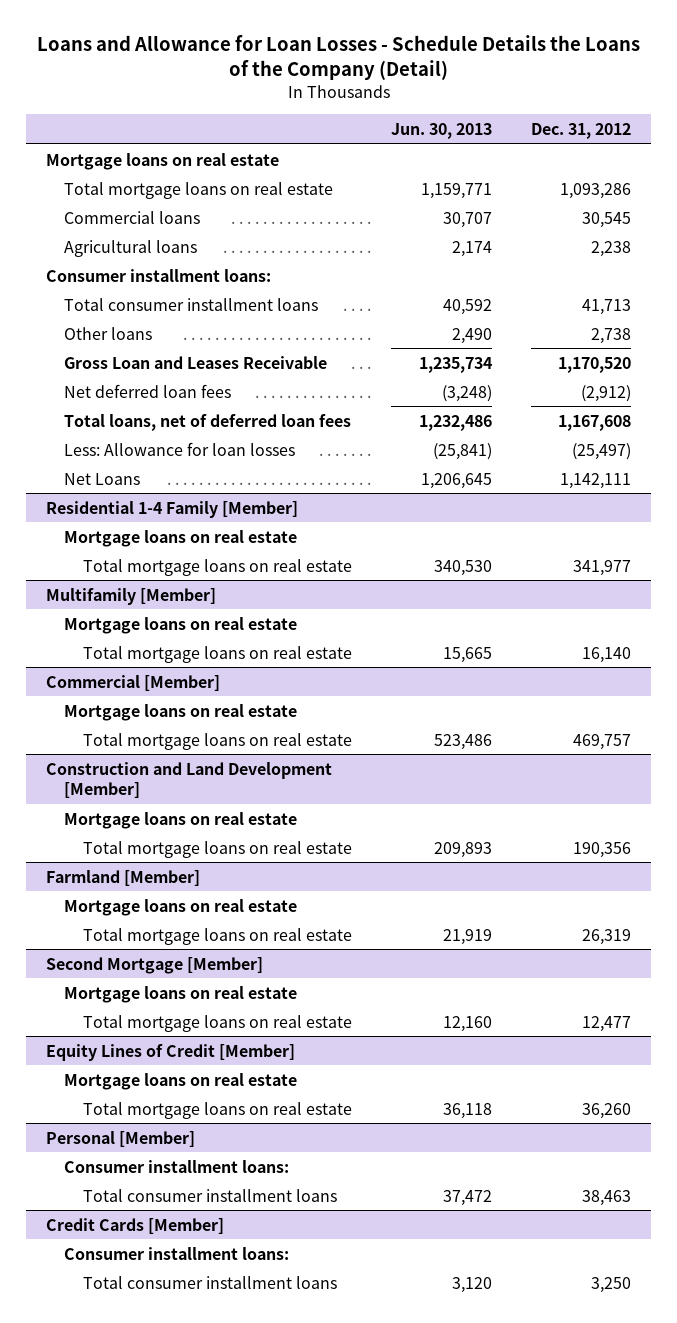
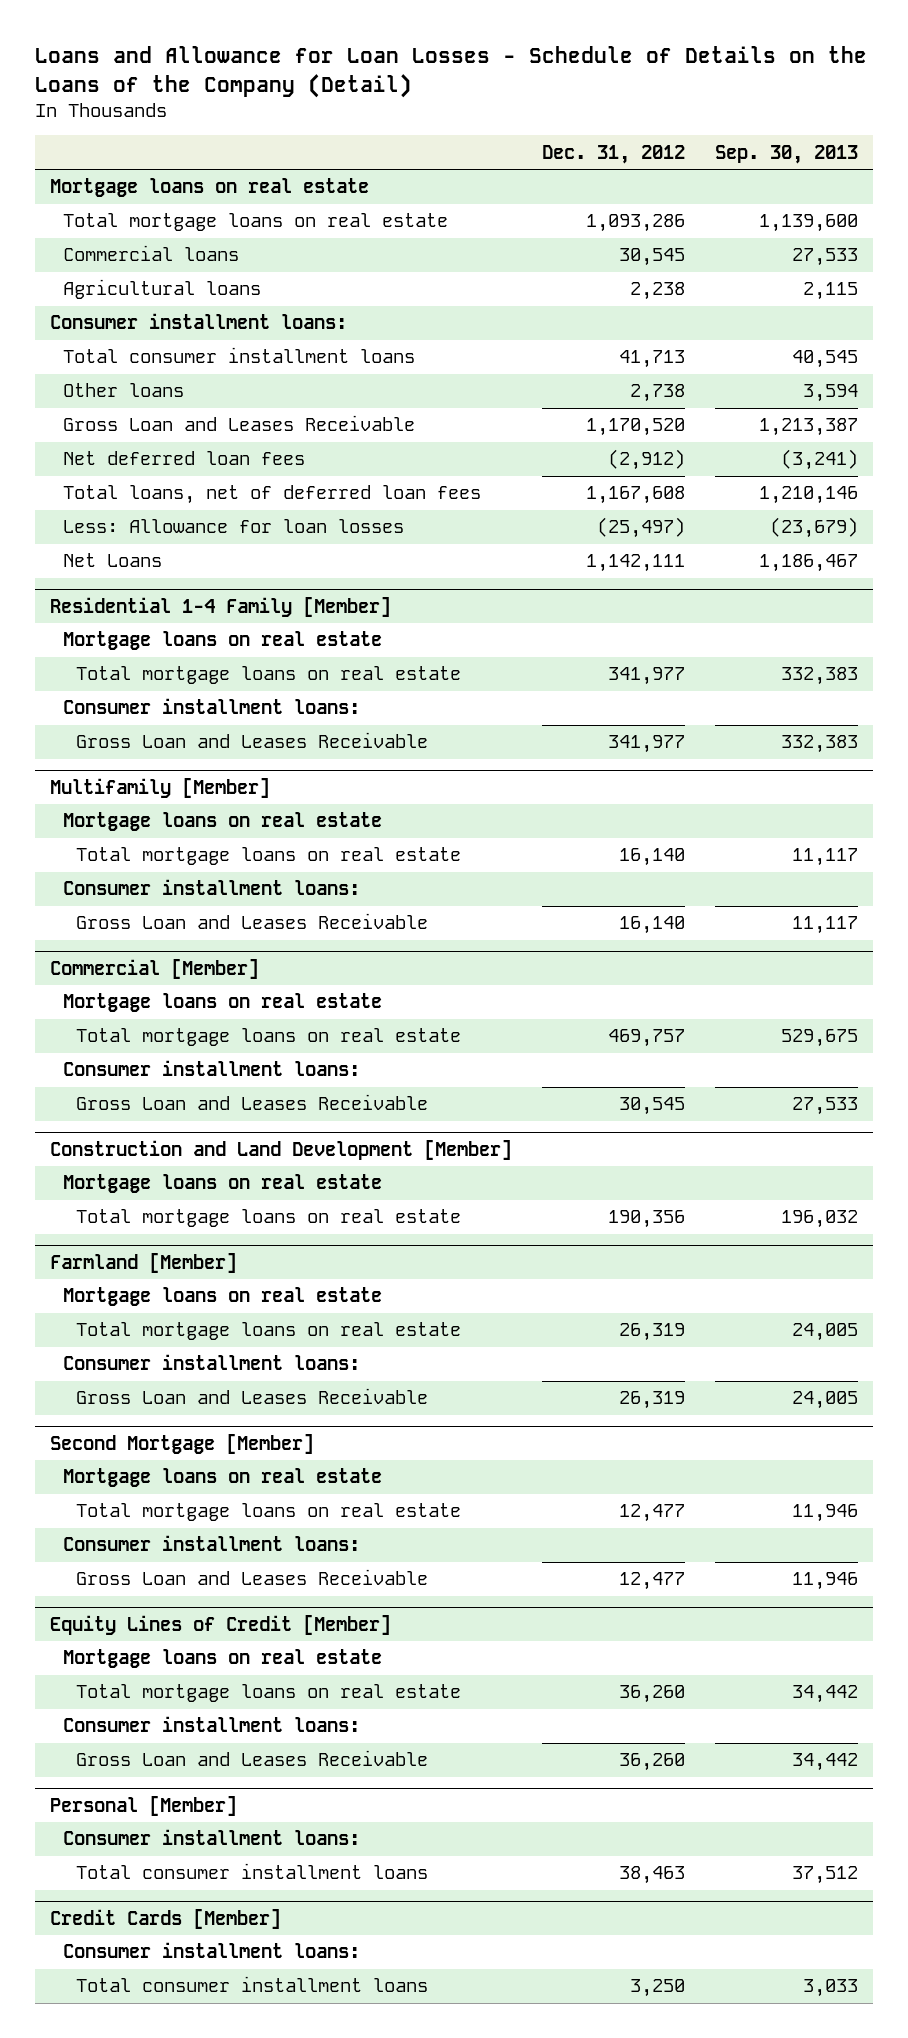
[36,35,640,81] Loans and Allowance for Loan Losses - Schedule Details the Loans of the Company (Detail) -> [34,46,867,98] Loans and Allowance for Loan Losses - Schedule of Details on the Loans of the Company (Detail)
[390,123,492,140] Jun. 30, 2013 -> none
none -> [714,144,858,164] Sep. 30, 2013
none -> [62,698,360,715] Consumer installment loans:
none -> [75,732,428,749] Gross Loan and Leases Receivable
none -> [62,879,360,896] Consumer installment loans:
none -> [75,913,428,930] Gross Loan and Leases Receivable
none -> [62,1060,360,1077] Consumer installment loans:
none -> [75,1094,428,1111] Gross Loan and Leases Receivable
none -> [62,1354,360,1371] Consumer installment loans:
none -> [75,1388,428,1405] Gross Loan and Leases Receivable
none -> [62,1535,360,1552] Consumer installment loans:
none -> [75,1569,428,1586] Gross Loan and Leases Receivable
none -> [62,1716,360,1733] Consumer installment loans:
none -> [75,1750,428,1767] Gross Loan and Leases Receivable

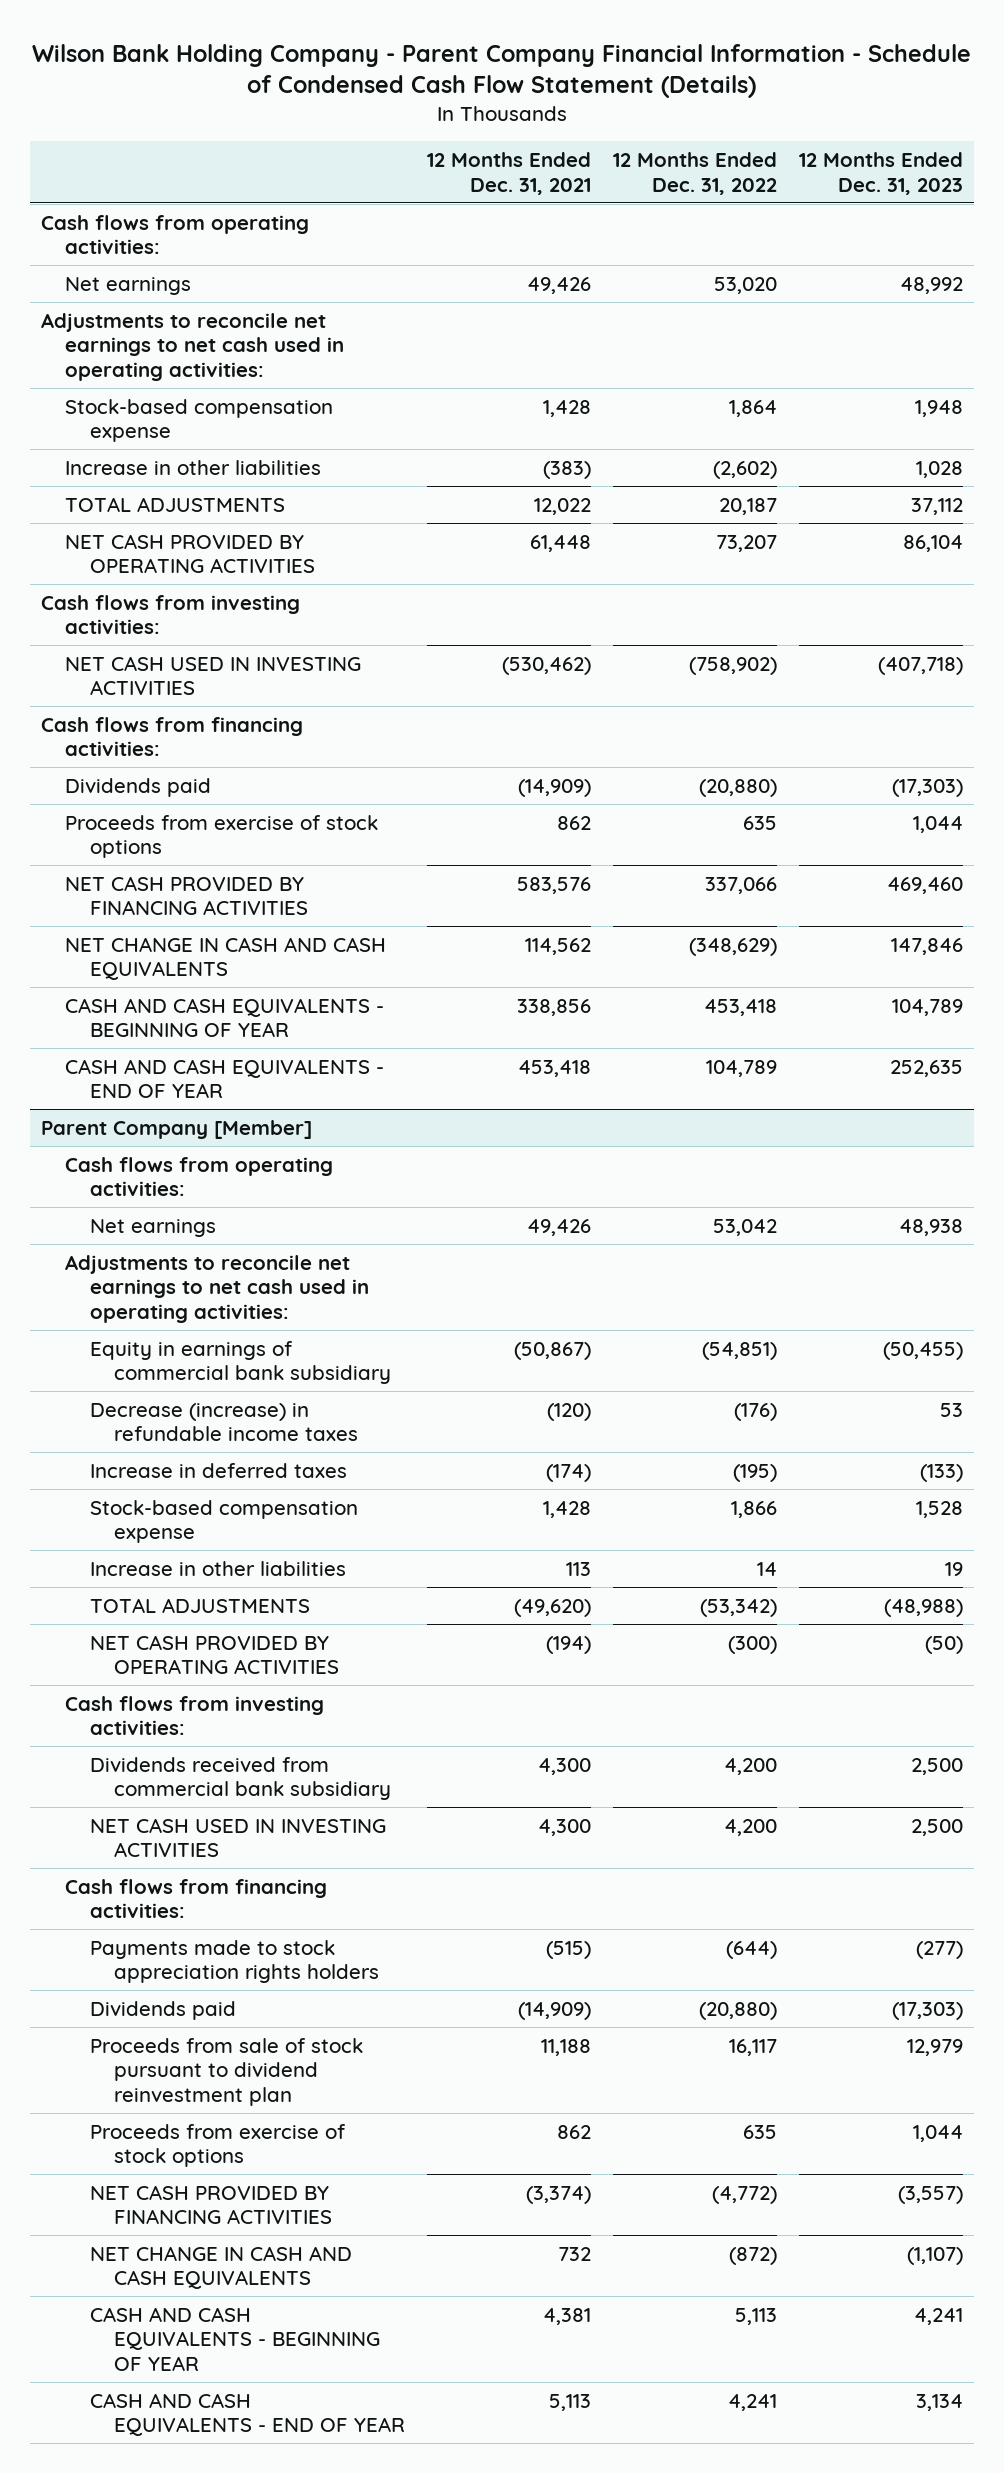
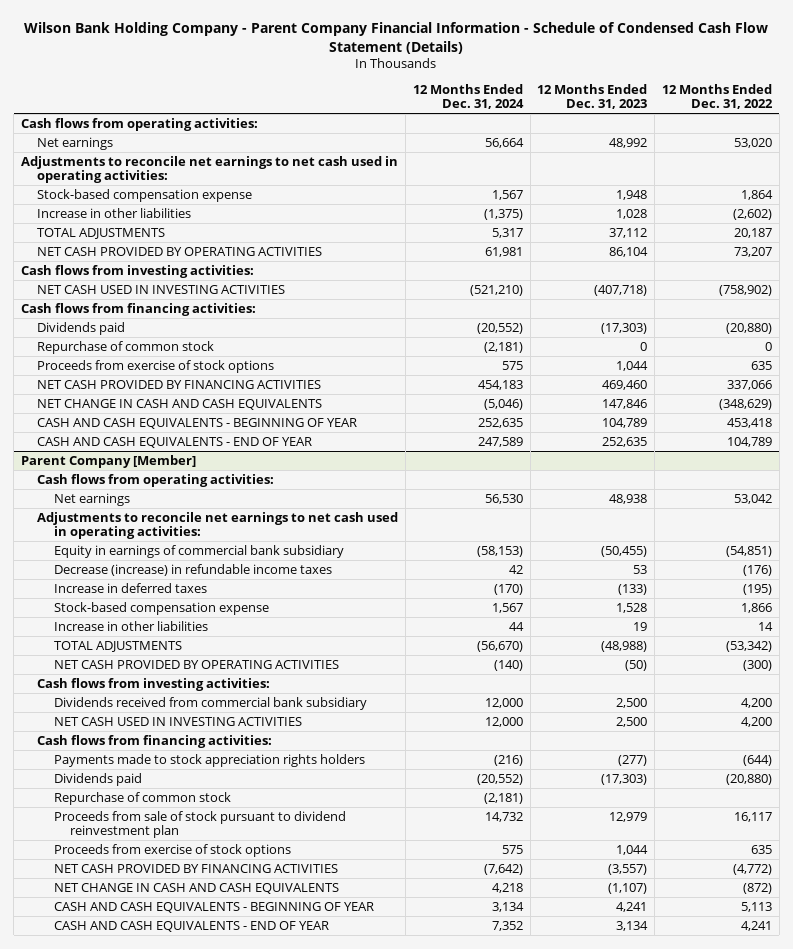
[427,151,592,195] 12 Months Ended Dec. 31, 2021 -> none
none -> [412,84,524,110] 12 Months Ended Dec. 31, 2024
none -> [37,340,215,354] Repurchase of common stock
none -> [53,791,231,805] Repurchase of common stock

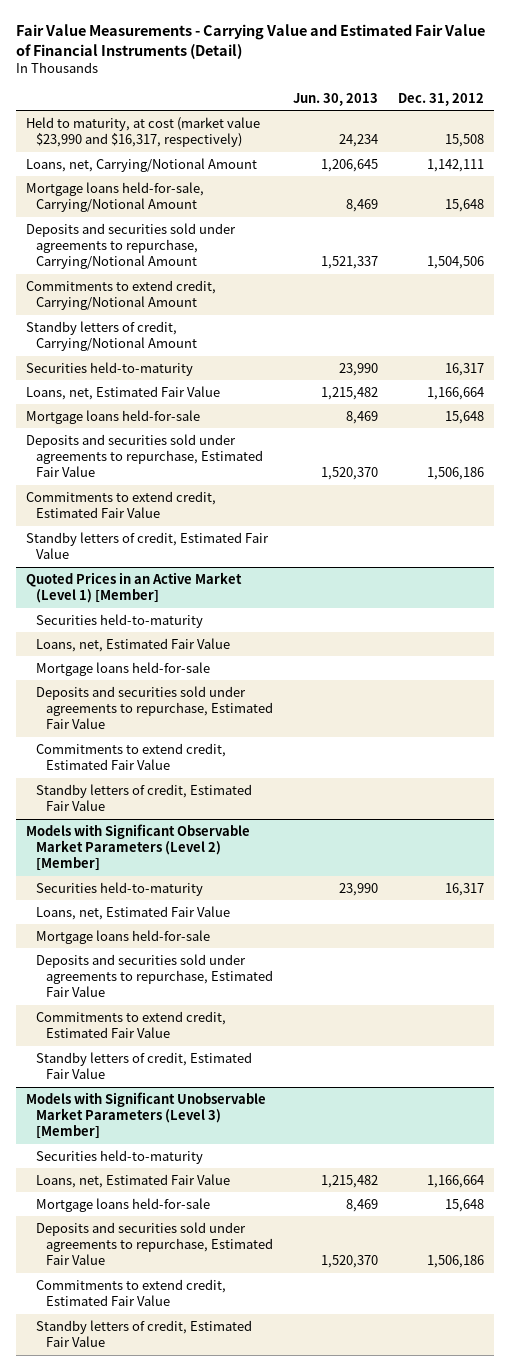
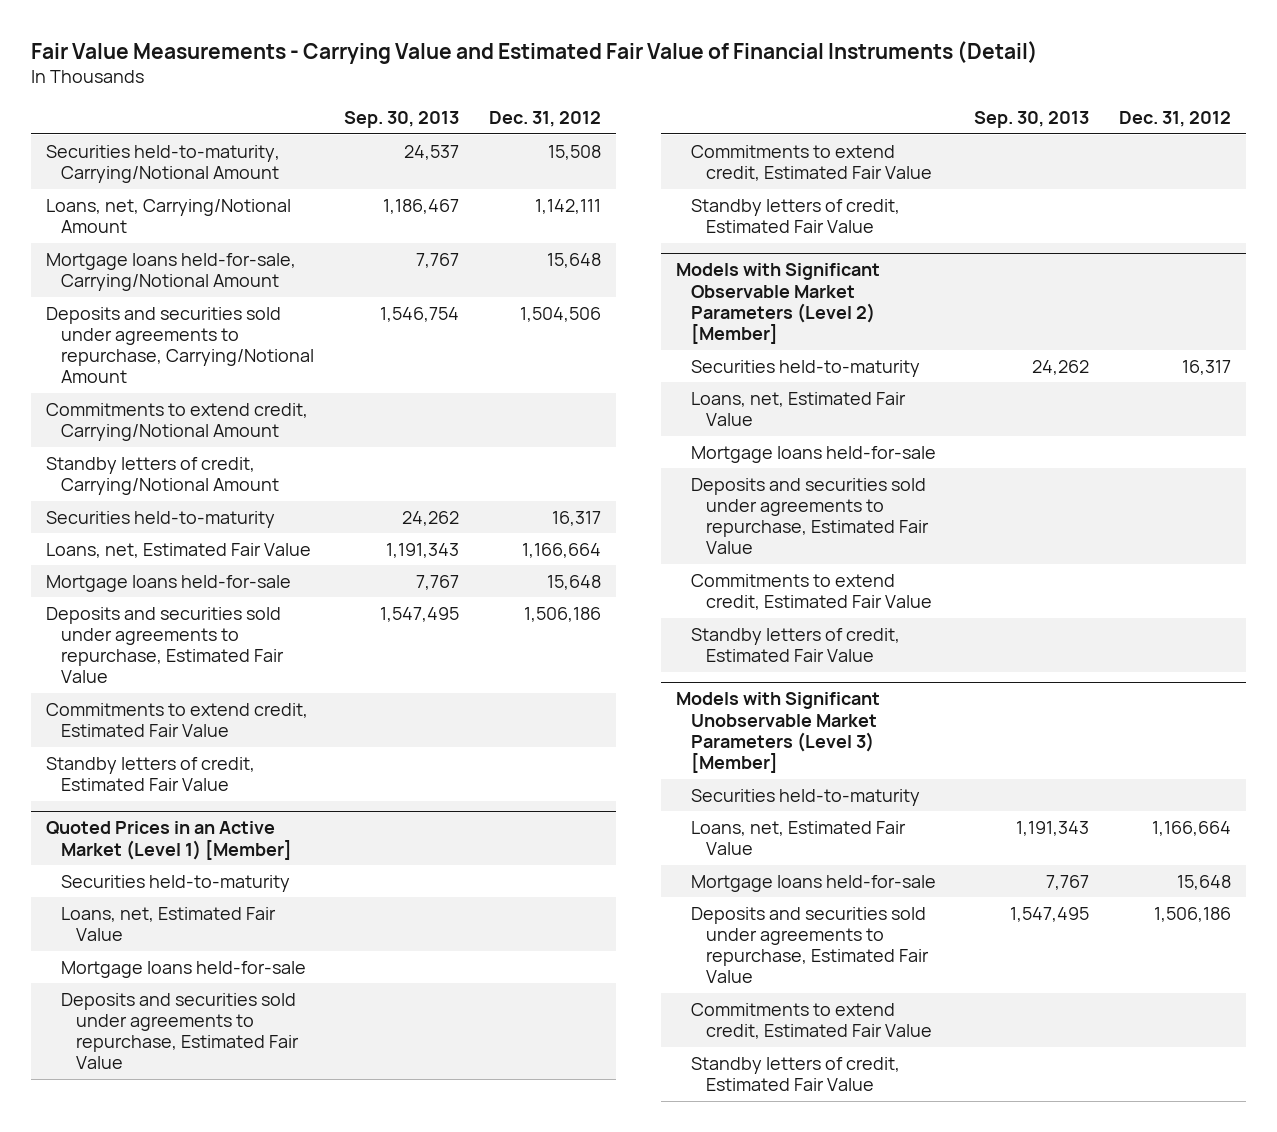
[292,92,378,106] Jun. 30, 2013 -> none
none -> [343,111,459,129] Sep. 30, 2013
[25,116,260,148] Held to maturity, at cost (market value $23,990 and $16,317, respectively) -> [45,144,280,184] Securities held-to-maturity, Carrying/Notional Amount

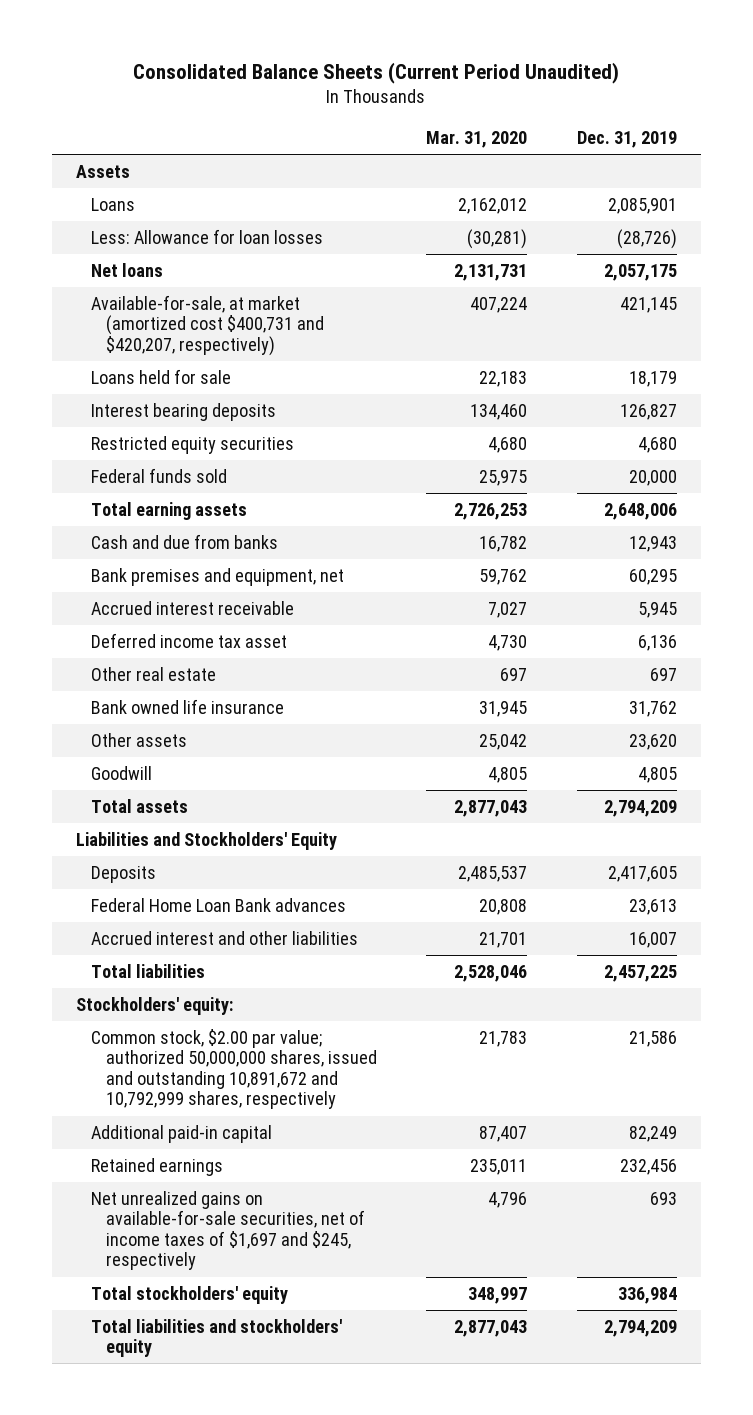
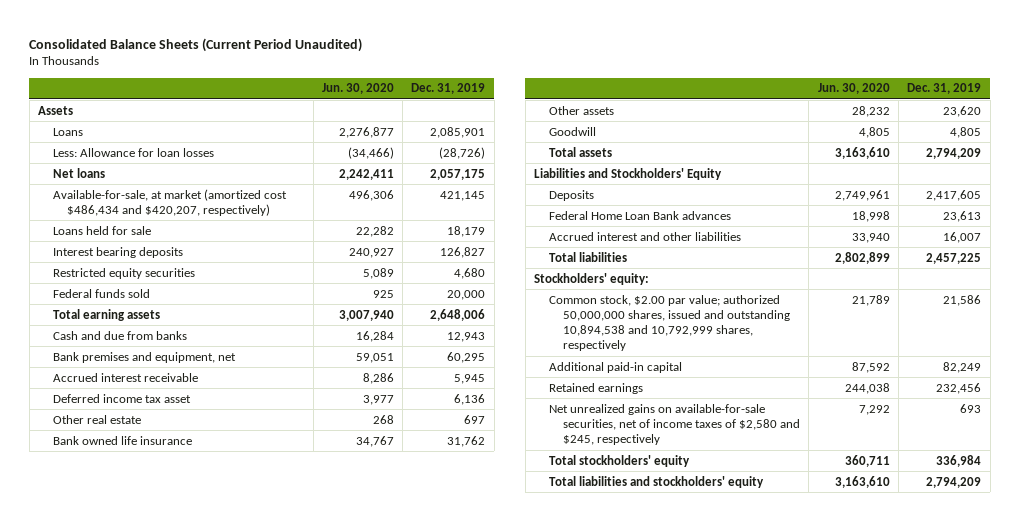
[426,130,528,148] Mar. 31, 2020 -> none
none -> [321,83,394,95] Jun. 30, 2020
[91,294,325,356] Available-for-sale, at market (amortized cost $400,731 and $420,207, respectively) -> [52,188,287,216] Available-for-sale, at market (amortized cost $486,434 and $420,207, respectively)
[91,1028,378,1110] Common stock, $2.00 par value; authorized 50,000,000 shares, issued and outstanding 10,891,672 and 10,792,999 shares, respectively -> [548,294,791,352] Common stock, $2.00 par value; authorized 50,000,000 shares, issued and outstanding 10,894,538 and 10,792,999 shares, respectively
[91,1190,366,1271] Net unrealized gains on available-for-sale securities, net of income taxes of $1,697 and $245, respectively -> [548,403,801,446] Net unrealized gains on available-for-sale securities, net of income taxes of $2,580 and $245, respectively

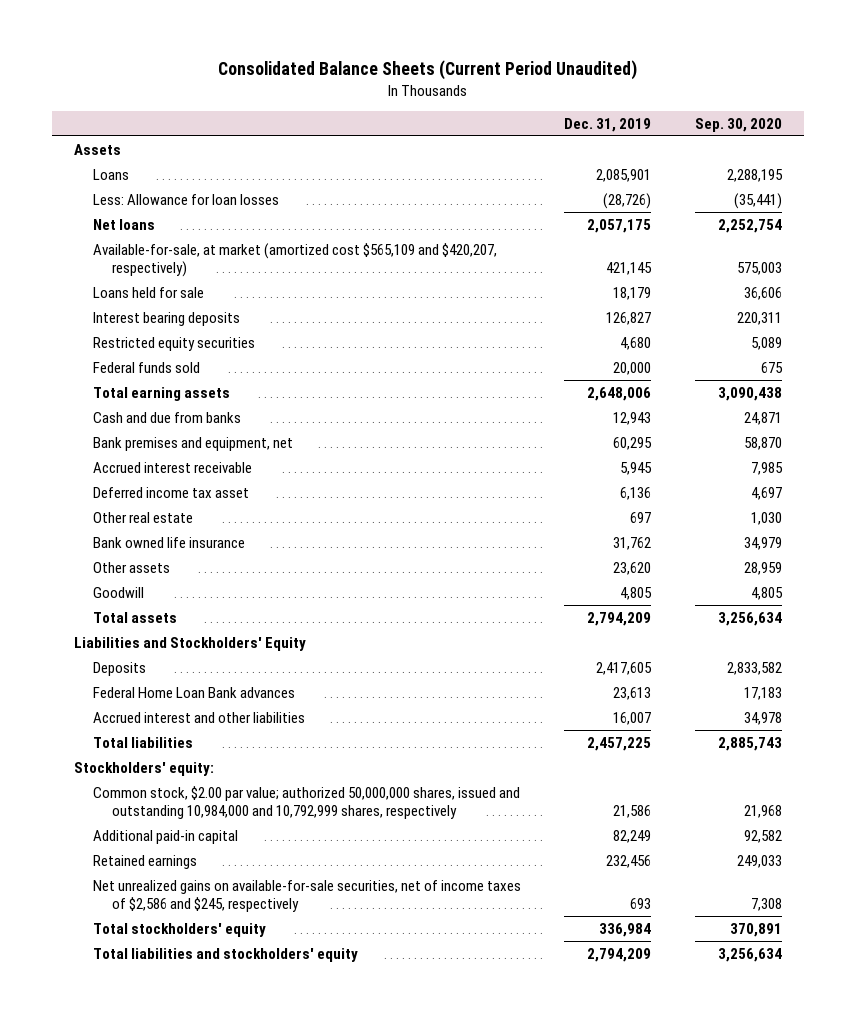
[321,83,394,95] Jun. 30, 2020 -> none
none -> [694,117,782,132] Sep. 30, 2020
[52,188,287,216] Available-for-sale, at market (amortized cost $486,434 and $420,207, respectively) -> [92,242,497,277] Available-for-sale, at market (amortized cost $565,109 and $420,207, respectively)
[548,294,791,352] Common stock, $2.00 par value; authorized 50,000,000 shares, issued and outstanding 10,894,538 and 10,792,999 shares, respectively -> [92,785,520,819] Common stock, $2.00 par value; authorized 50,000,000 shares, issued and outstanding 10,984,000 and 10,792,999 shares, respectively
[548,403,801,446] Net unrealized gains on available-for-sale securities, net of income taxes of $2,580 and $245, respectively -> [92,879,521,912] Net unrealized gains on available-for-sale securities, net of income taxes of $2,586 and $245, respectively

